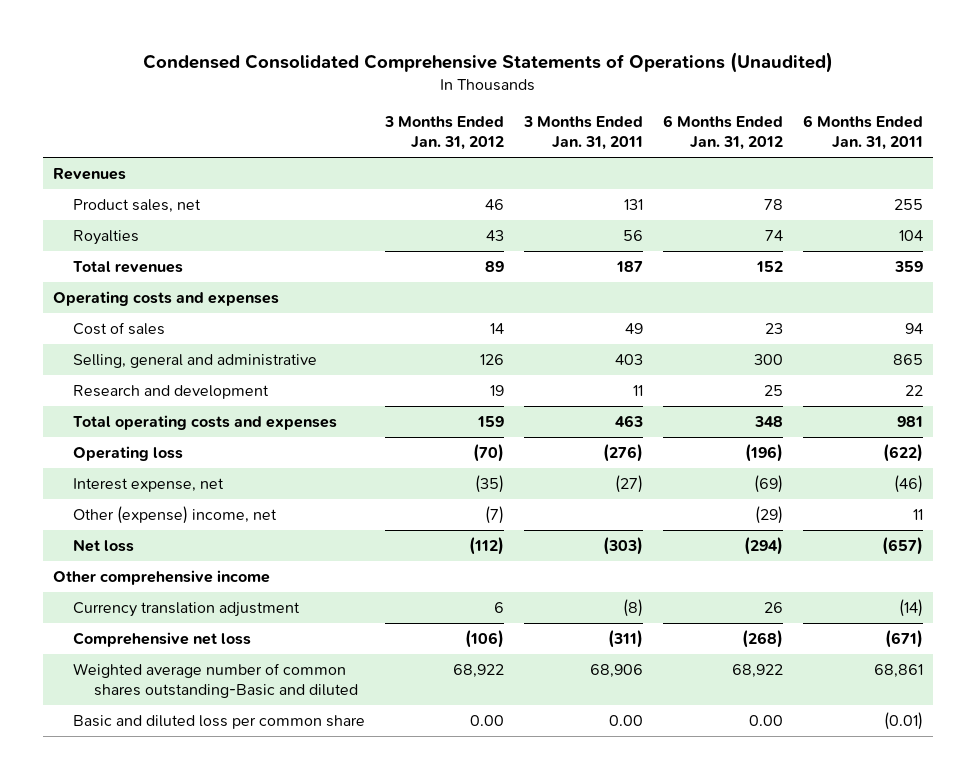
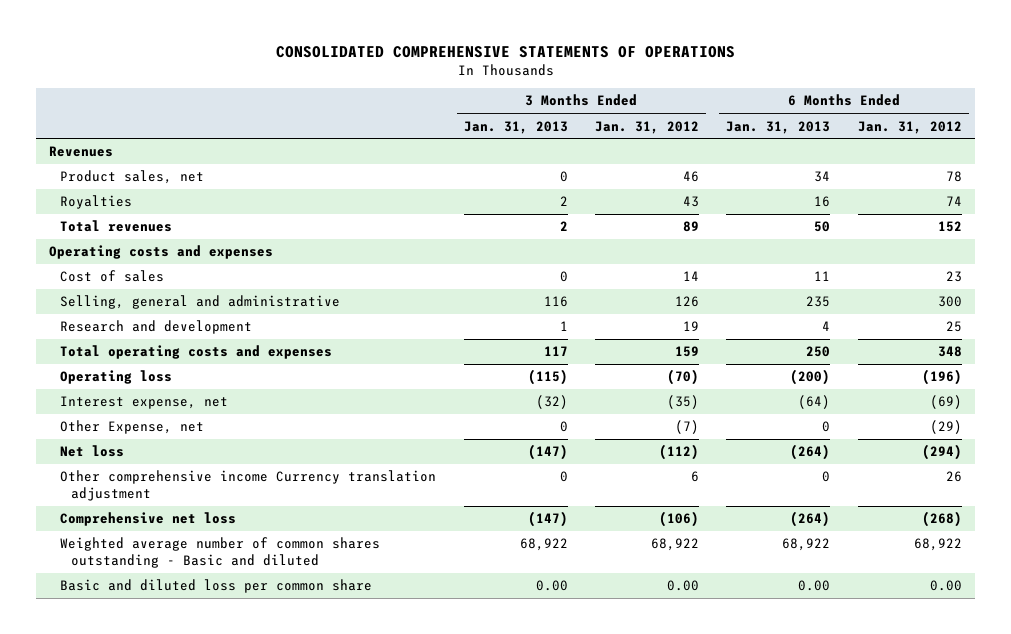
[142,52,833,74] Condensed Consolidated Comprehensive Statements of Operations (Unaudited) -> [275,45,735,58] CONSOLIDATED COMPREHENSIVE STATEMENTS OF OPERATIONS
[523,116,644,151] 3 Months Ended Jan. 31, 2011 -> none
[802,115,923,151] 6 Months Ended Jan. 31, 2011 -> none
none -> [463,120,568,134] Jan. 31, 2013
none -> [726,120,831,134] Jan. 31, 2013
[73,505,278,524] Other (expense) income, net -> [60,420,205,435] Other Expense, net
[53,569,271,585] Other comprehensive income -> none
[73,601,301,617] Currency translation adjustment -> [60,470,437,501] Other comprehensive income Currency translation adjustment
[73,662,358,699] Weighted average number of common shares outstanding-Basic and diluted -> [60,537,381,568] Weighted average number of common shares outstanding - Basic and diluted

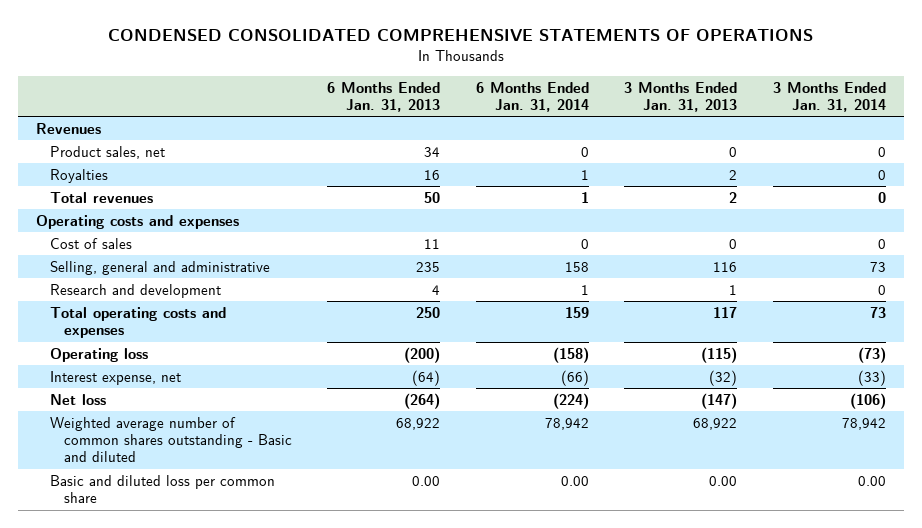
[275,45,735,58] CONSOLIDATED COMPREHENSIVE STATEMENTS OF OPERATIONS -> [107,29,813,42] CONDENSED CONSOLIDATED COMPREHENSIVE STATEMENTS OF OPERATIONS
[594,120,699,134] Jan. 31, 2012 -> none
[857,120,962,134] Jan. 31, 2012 -> none
none -> [475,81,589,112] 6 Months Ended Jan. 31, 2014
none -> [772,81,886,112] 3 Months Ended Jan. 31, 2014
[60,420,205,435] Other Expense, net -> none
[60,470,437,501] Other comprehensive income Currency translation adjustment -> none
[60,512,237,527] Comprehensive net loss -> none

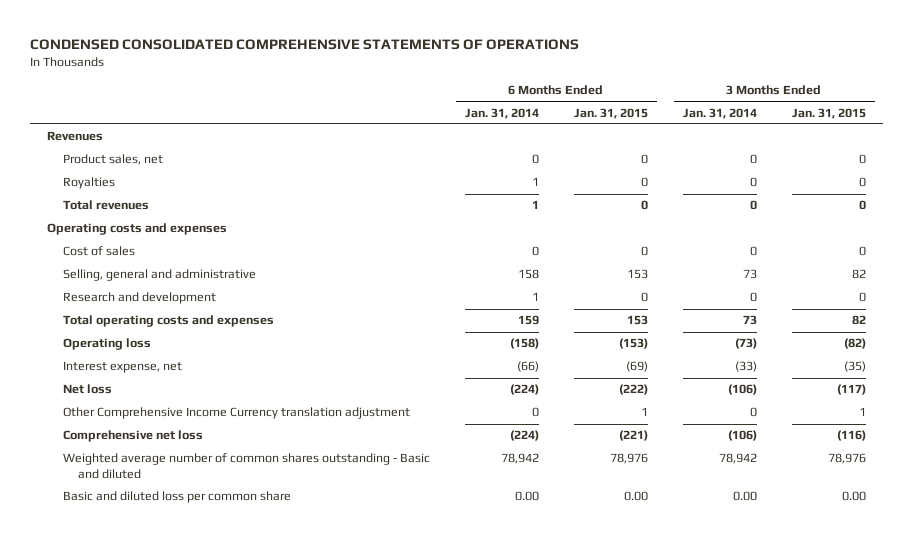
[327,81,441,112] 6 Months Ended Jan. 31, 2013 -> none
[624,81,738,112] 3 Months Ended Jan. 31, 2013 -> none
none -> [573,107,648,119] Jan. 31, 2015
none -> [791,107,866,119] Jan. 31, 2015
none -> [62,407,410,420] Other Comprehensive Income Currency translation adjustment
none -> [62,430,203,443] Comprehensive net loss

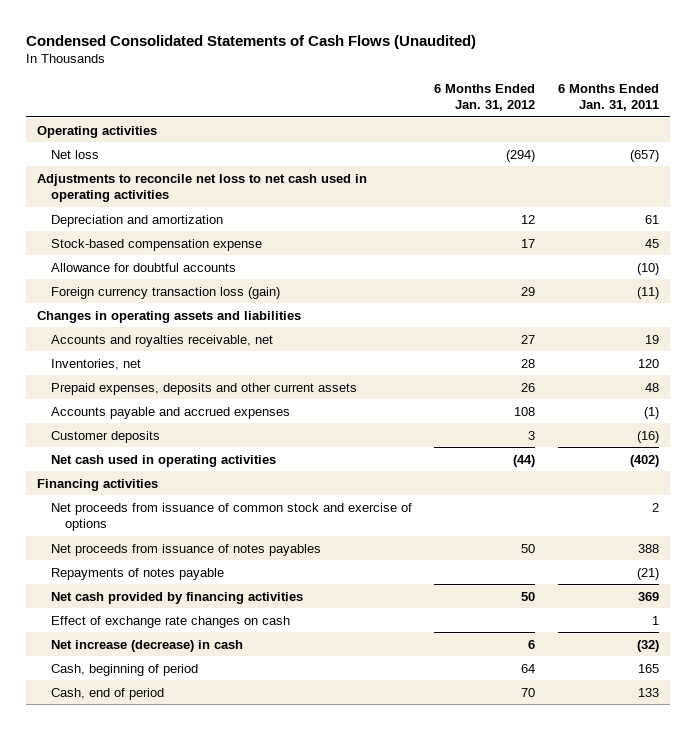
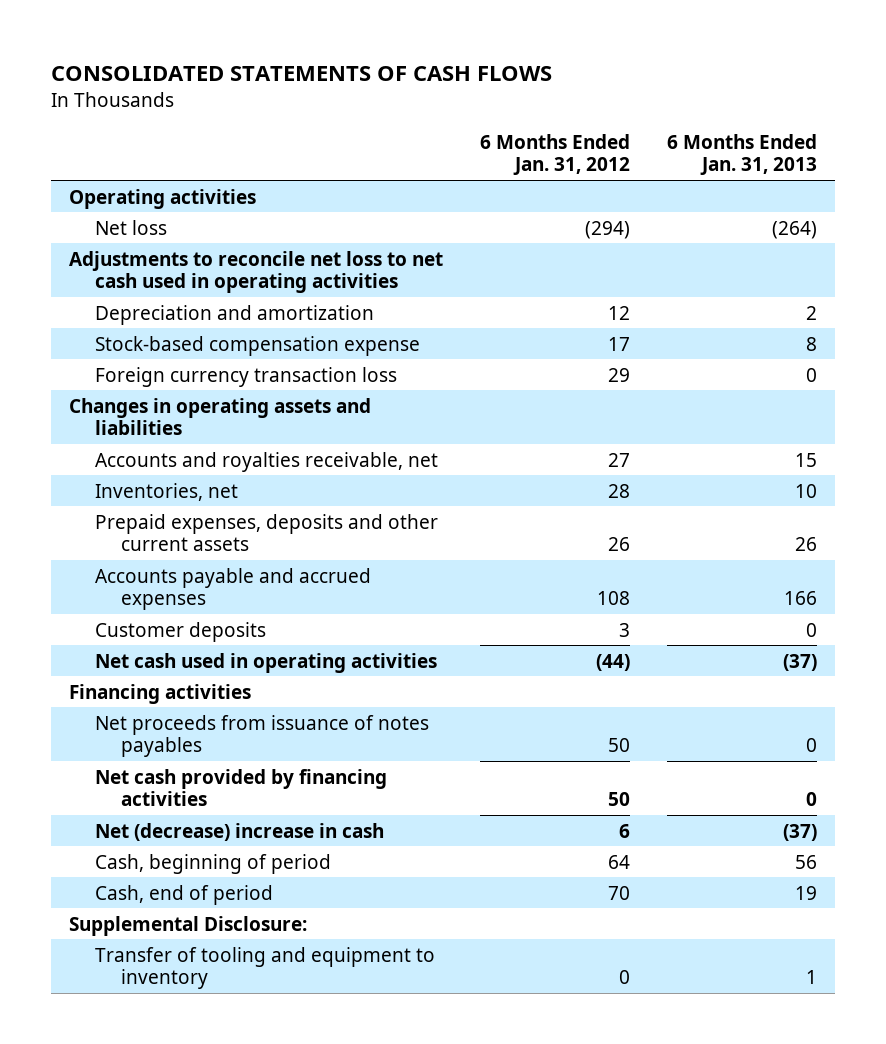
[25,34,476,49] Condensed Consolidated Statements of Cash Flows (Unaudited) -> [51,66,553,82] CONSOLIDATED STATEMENTS OF CASH FLOWS
[558,83,660,111] 6 Months Ended Jan. 31, 2011 -> none
none -> [666,133,817,176] 6 Months Ended Jan. 31, 2013
[50,262,236,272] Allowance for doubtful accounts -> none
[50,286,280,299] Foreign currency transaction loss (gain) -> [95,366,398,387] Foreign currency transaction loss
[50,502,412,532] Net proceeds from issuance of common stock and exercise of options -> none
[50,567,224,580] Repayments of notes payable -> none
[50,615,290,628] Effect of exchange rate changes on cash -> none
[50,639,243,652] Net increase (decrease) in cash -> [95,822,385,841] Net (decrease) increase in cash
none -> [69,915,308,936] Supplemental Disclosure:
none -> [95,946,436,990] Transfer of tooling and equipment to inventory

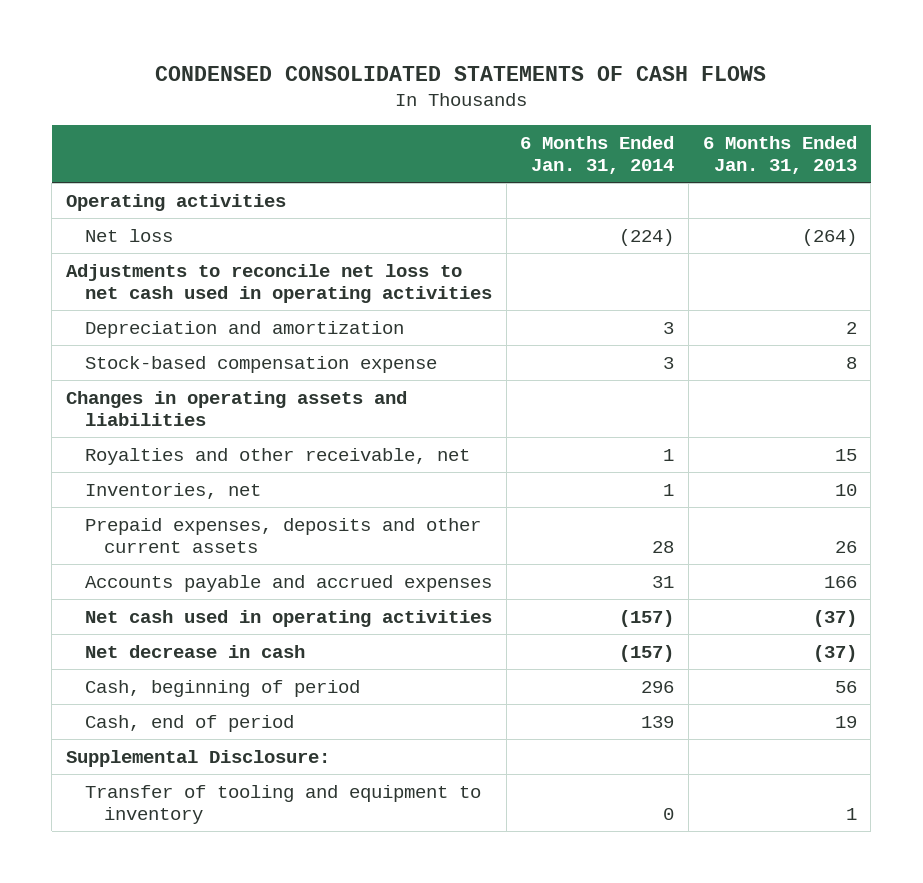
[51,66,553,82] CONSOLIDATED STATEMENTS OF CASH FLOWS -> [155,65,767,81] CONDENSED CONSOLIDATED STATEMENTS OF CASH FLOWS
[480,133,631,176] 6 Months Ended Jan. 31, 2012 -> none
none -> [520,135,675,174] 6 Months Ended Jan. 31, 2014
[95,366,398,387] Foreign currency transaction loss -> none
[95,451,439,472] Accounts and royalties receivable, net -> [85,447,471,465] Royalties and other receivable, net
[95,621,267,642] Customer deposits -> none
[69,683,252,704] Financing activities -> none
[95,714,430,758] Net proceeds from issuance of notes payables -> none
[95,768,388,807] Net cash provided by financing activities -> none
[95,822,385,841] Net (decrease) increase in cash -> [85,644,306,658] Net decrease in cash

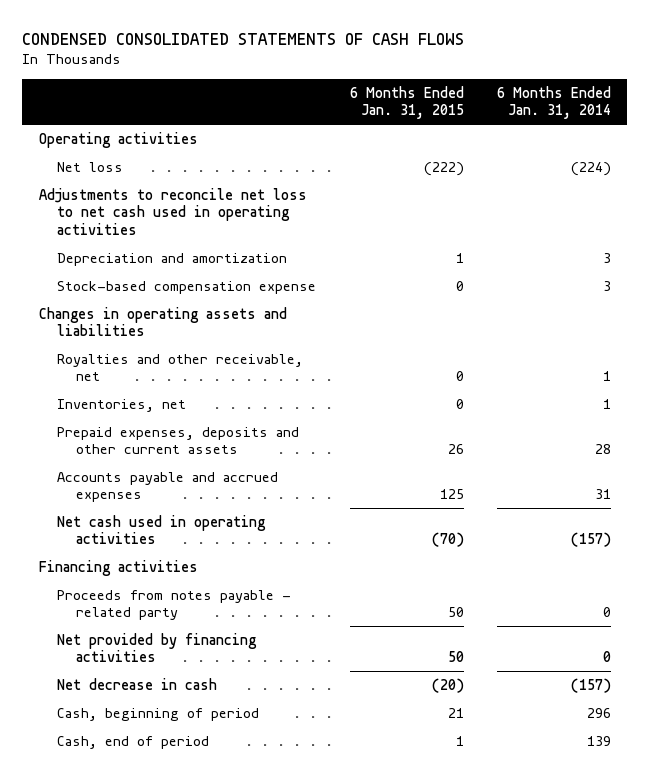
[702,135,857,174] 6 Months Ended Jan. 31, 2013 -> none
none -> [349,85,464,120] 6 Months Ended Jan. 31, 2015
none -> [38,559,198,576] Financing activities
none -> [57,589,292,621] Proceeds from notes payable - related party
none -> [57,632,258,663] Net provided by financing activities
[65,749,330,767] Supplemental Disclosure: -> none
[85,784,482,824] Transfer of tooling and equipment to inventory -> none

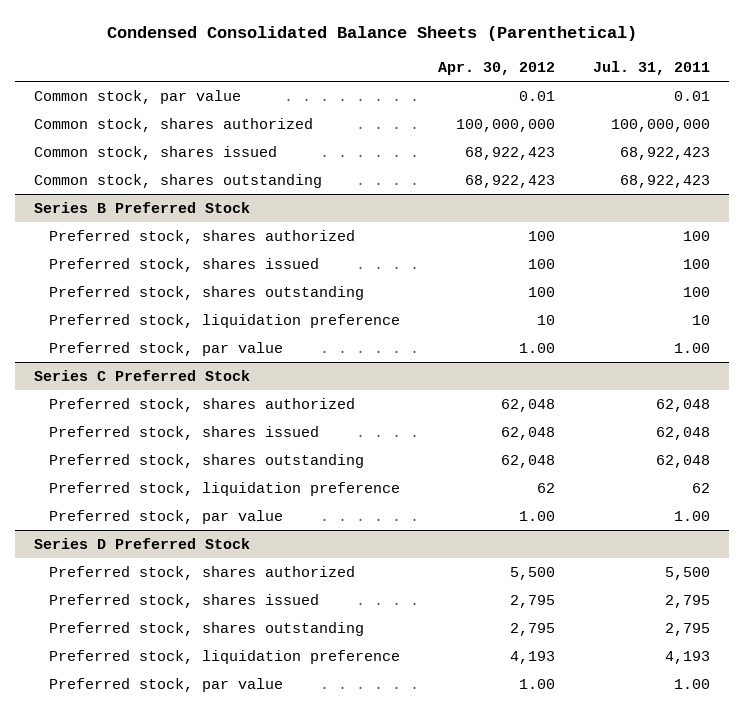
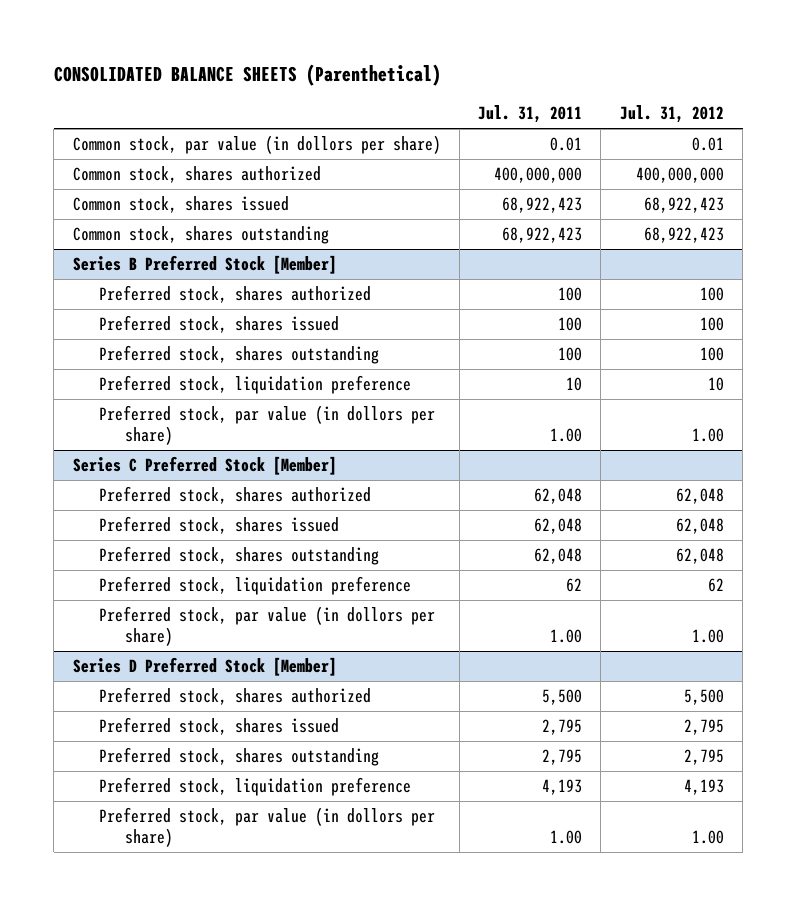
[106,25,637,41] Condensed Consolidated Balance Sheets (Parenthetical) -> [53,63,441,86] CONSOLIDATED BALANCE SHEETS (Parenthetical)
[437,62,555,76] Apr. 30, 2012 -> none
none -> [619,105,724,124] Jul. 31, 2012
[33,90,241,105] Common stock, par value -> [72,135,441,155] Common stock, par value (in dollors per share)
[611,119,711,133] 100,000,000 -> [494,167,583,184] 400,000,000
[33,202,250,214] Series B Preferred Stock -> [72,255,337,275] Series B Preferred Stock [Member]
[48,342,283,357] Preferred stock, par value -> [98,405,435,445] Preferred stock, par value (in dollors per share)
[33,370,250,382] Series C Preferred Stock -> [72,456,337,476] Series C Preferred Stock [Member]
[48,510,283,525] Preferred stock, par value -> [98,606,435,646] Preferred stock, par value (in dollors per share)
[33,538,250,550] Series D Preferred Stock -> [72,657,337,677] Series D Preferred Stock [Member]
[48,678,283,693] Preferred stock, par value -> [98,807,435,847] Preferred stock, par value (in dollors per share)

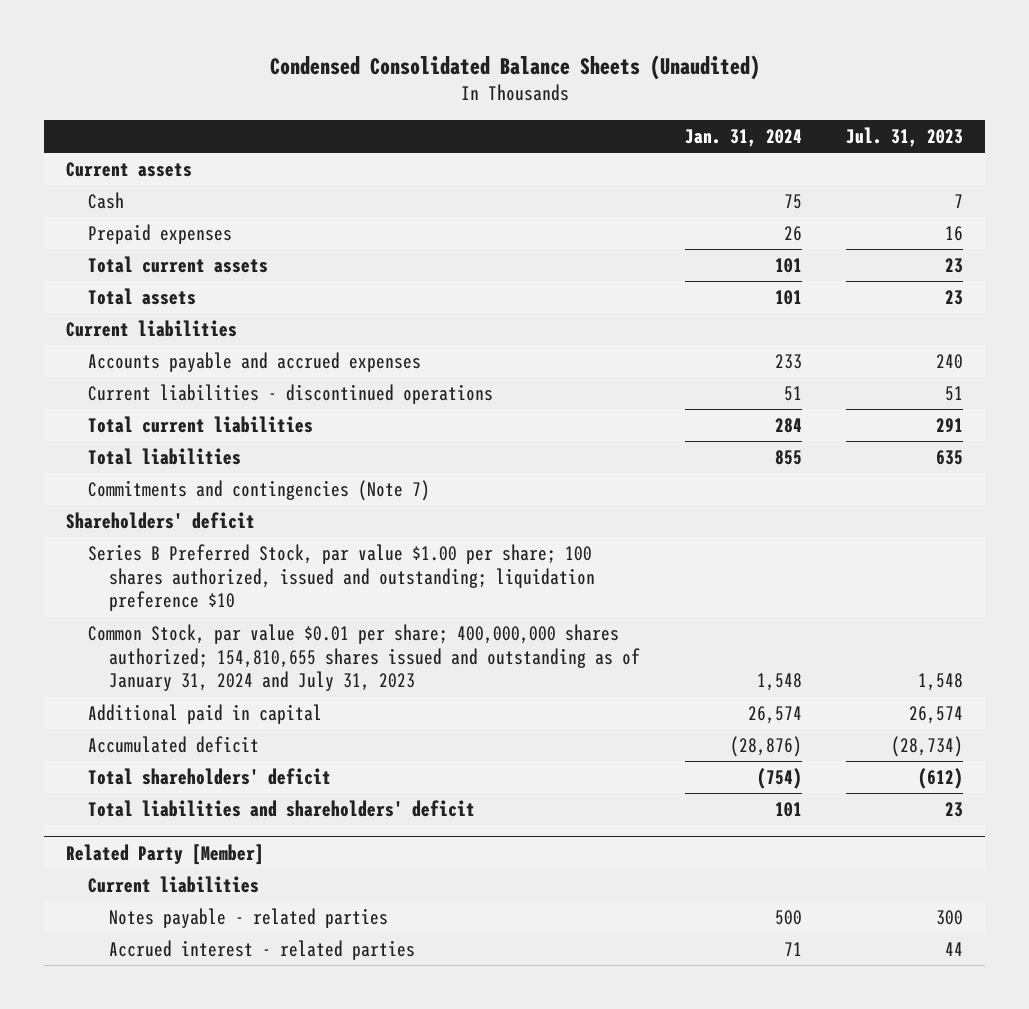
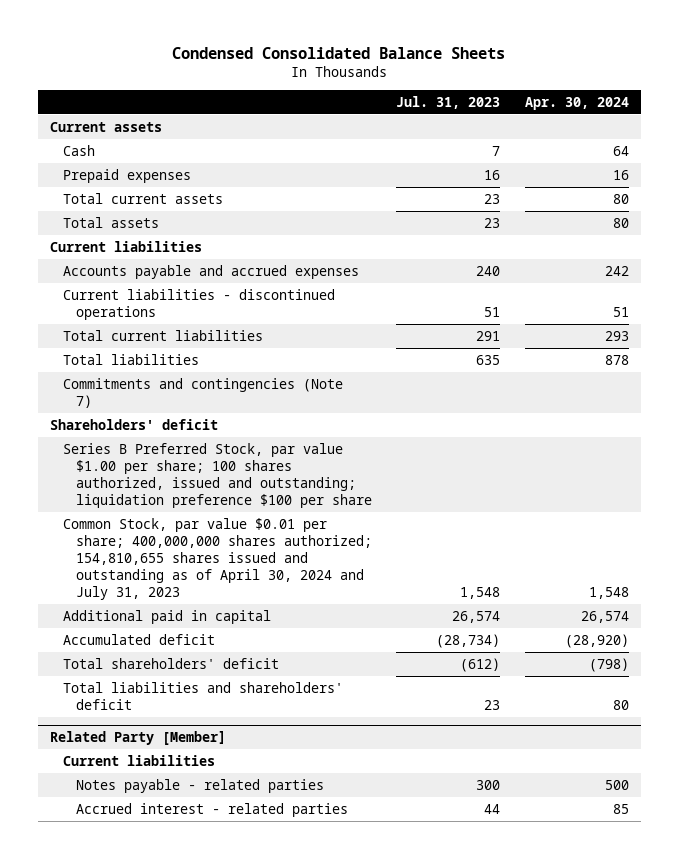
[269,55,760,81] Condensed Consolidated Balance Sheets (Unaudited) -> [172,46,506,59] Condensed Consolidated Balance Sheets
[684,128,802,147] Jan. 31, 2024 -> none
none -> [524,96,629,110] Apr. 30, 2024
[87,543,596,612] Series B Preferred Stock, par value $1.00 per share; 100 shares authorized, issued and outstanding; liquidation preference $10 -> [62,442,372,508] Series B Preferred Stock, par value $1.00 per share; 100 shares authorized, issued and outstanding; liquidation preference $100 per share
[87,623,641,692] Common Stock, par value $0.01 per share; 400,000,000 shares authorized; 154,810,655 shares issued and outstanding as of January 31, 2024 and July 31, 2023 -> [62,517,372,600] Common Stock, par value $0.01 per share; 400,000,000 shares authorized; 154,810,655 shares issued and outstanding as of April 30, 2024 and July 31, 2023

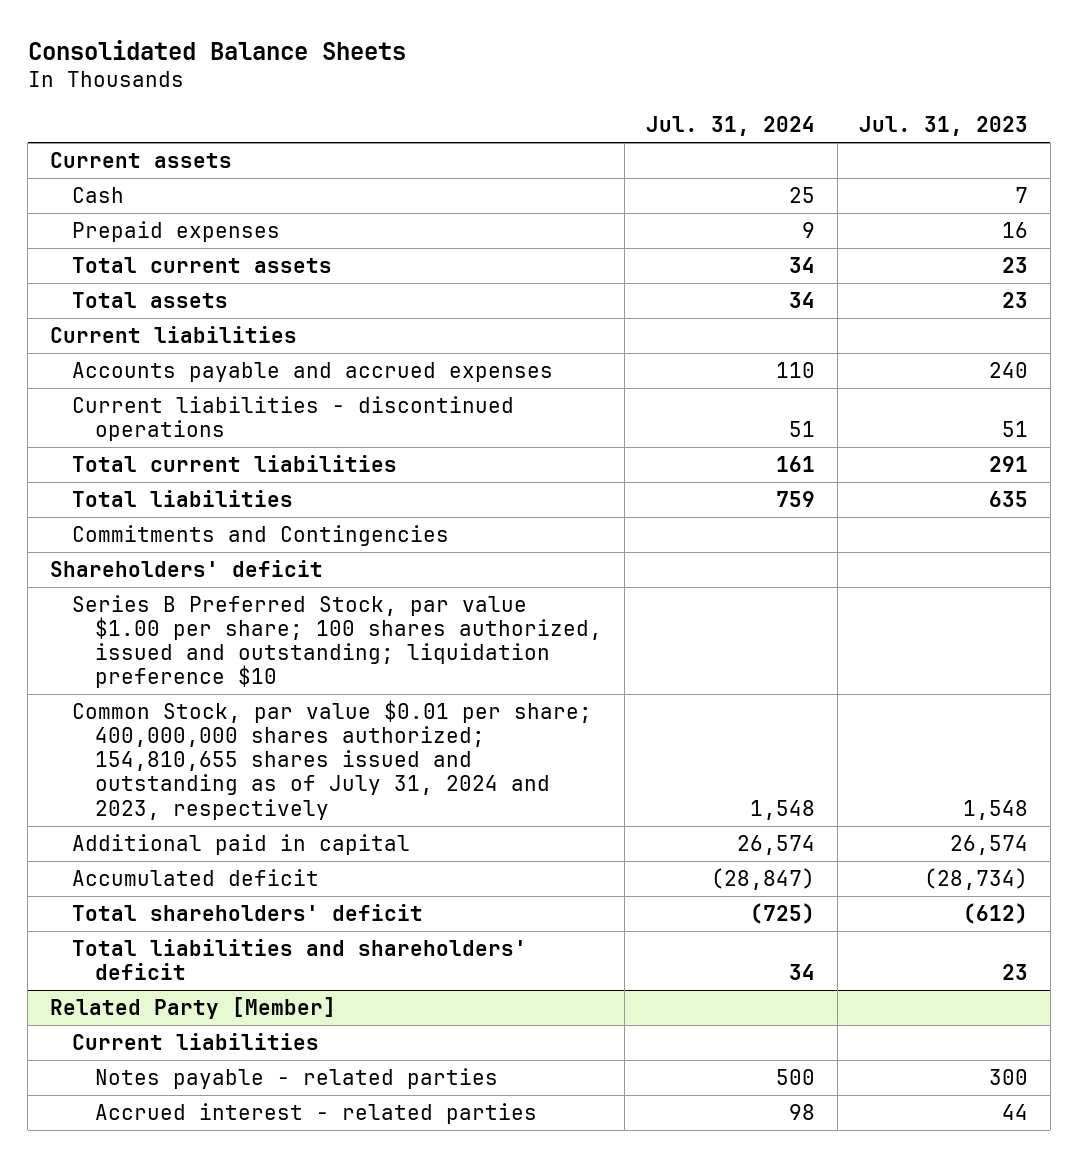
[172,46,506,59] Condensed Consolidated Balance Sheets -> [27,39,406,60] Consolidated Balance Sheets
[524,96,629,110] Apr. 30, 2024 -> none
none -> [646,116,816,137] Jul. 31, 2024
[62,377,343,408] Commitments and contingencies (Note 7) -> [72,524,450,546] Commitments and Contingencies
[62,442,372,508] Series B Preferred Stock, par value $1.00 per share; 100 shares authorized, issued and outstanding; liquidation preference $100 per share -> [72,594,602,689] Series B Preferred Stock, par value $1.00 per share; 100 shares authorized, issued and outstanding; liquidation preference $10
[62,517,372,600] Common Stock, par value $0.01 per share; 400,000,000 shares authorized; 154,810,655 shares issued and outstanding as of April 30, 2024 and July 31, 2023 -> [72,699,593,820] Common Stock, par value $0.01 per share; 400,000,000 shares authorized; 154,810,655 shares issued and outstanding as of July 31, 2024 and 2023, respectively

